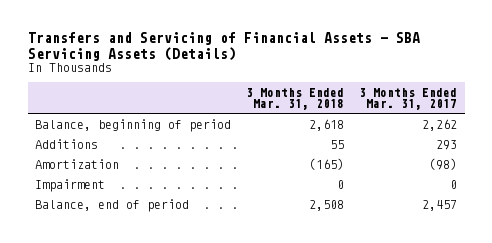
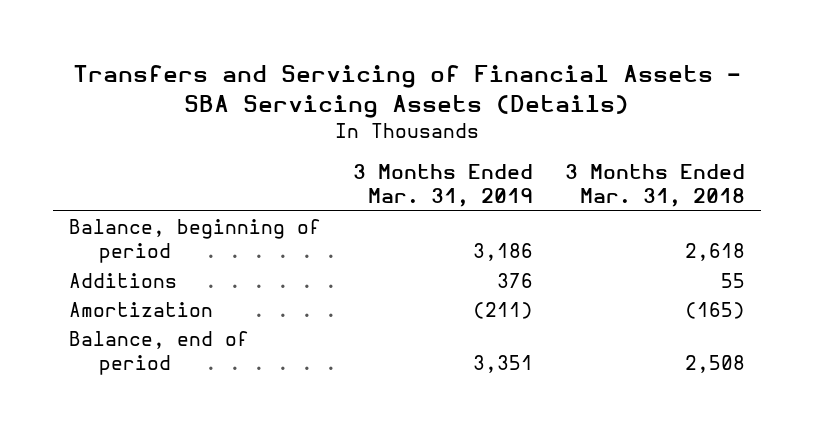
[359,87,458,111] 3 Months Ended Mar. 31, 2017 -> none
none -> [352,164,533,208] 3 Months Ended Mar. 31, 2019
[35,179,106,193] Impairment -> none

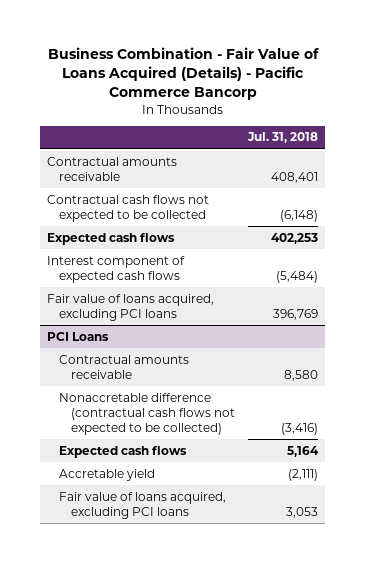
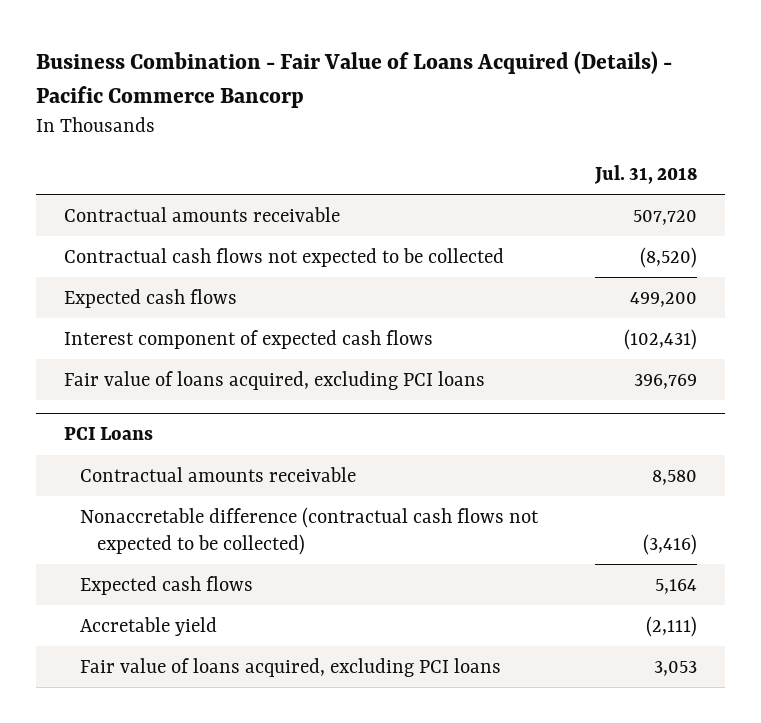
[271,172,319,184] 408,401 -> [632,209,697,225] 507,720
[280,210,319,223] (6,148) -> [639,246,697,268] (8,520)
[271,232,319,244] 402,253 -> [629,291,697,307] 499,200
[276,271,319,284] (5,484) -> [623,328,697,350] (102,431)

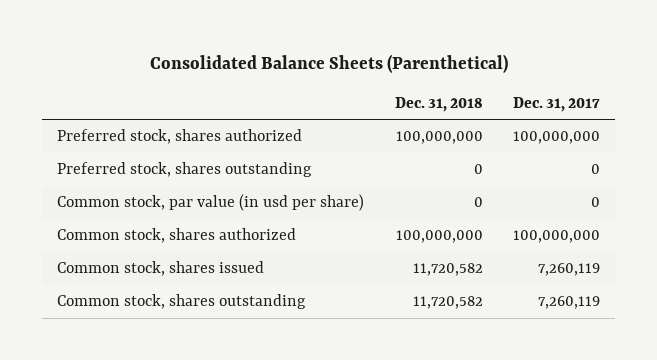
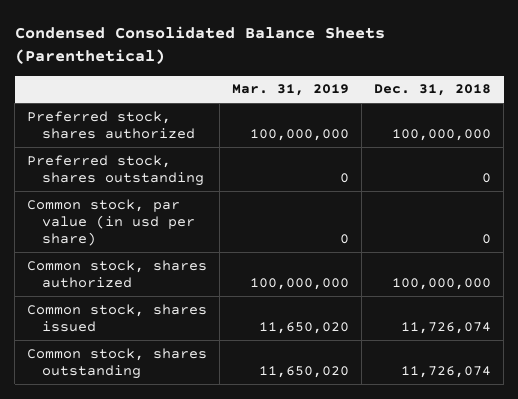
[149,54,508,74] Consolidated Balance Sheets (Parenthetical) -> [14,25,385,64] Condensed Consolidated Balance Sheets (Parenthetical)
[513,96,601,112] Dec. 31, 2017 -> none
none -> [232,84,350,97] Mar. 31, 2019
[412,263,483,277] 11,720,582 -> [401,321,492,334] 11,726,074
[412,296,483,310] 11,720,582 -> [401,365,492,378] 11,726,074

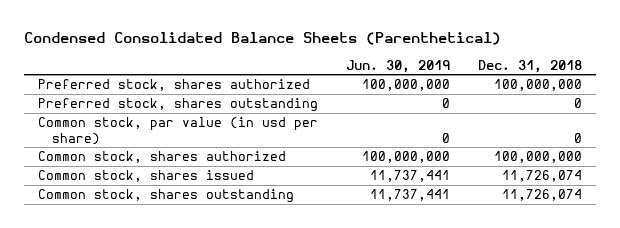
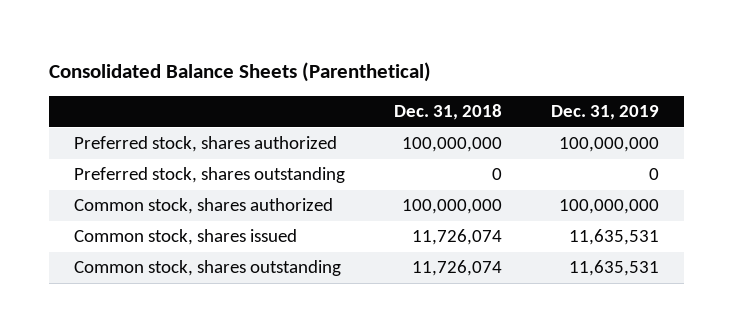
[24,32,502,46] Condensed Consolidated Balance Sheets (Parenthetical) -> [49,61,432,82] Consolidated Balance Sheets (Parenthetical)
[346,59,451,73] Jun. 30, 2019 -> none
none -> [551,105,660,121] Dec. 31, 2019
[38,117,319,145] Common stock, par value (in usd per share) -> none

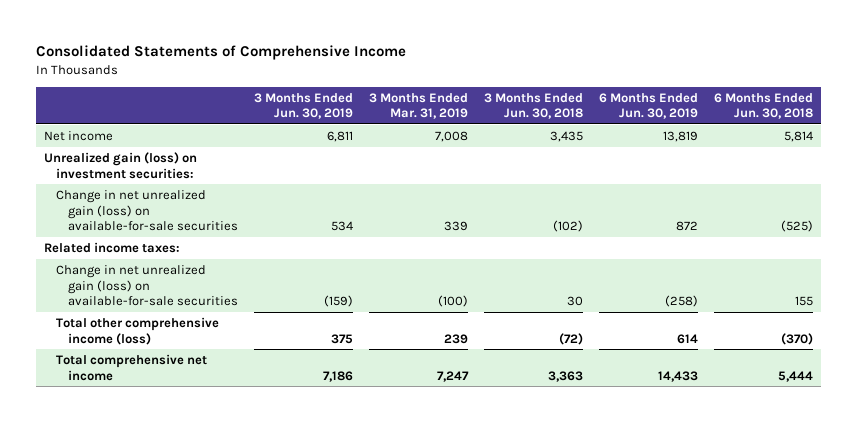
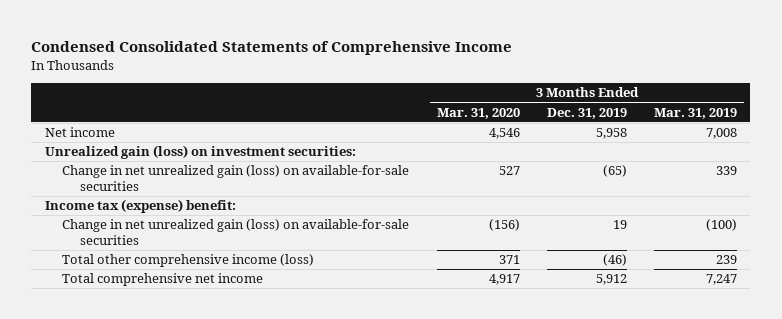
[36,45,407,61] Consolidated Statements of Comprehensive Income -> [31,41,513,56] Condensed Consolidated Statements of Comprehensive Income
[253,92,353,120] 3 Months Ended Jun. 30, 2019 -> none
[483,92,583,120] 3 Months Ended Jun. 30, 2018 -> none
[598,92,698,120] 6 Months Ended Jun. 30, 2019 -> none
[713,92,813,120] 6 Months Ended Jun. 30, 2018 -> none
none -> [436,107,520,119] Mar. 31, 2020
none -> [546,107,627,119] Dec. 31, 2019
[44,241,181,253] Related income taxes: -> [45,199,237,214] Income tax (expense) benefit:

